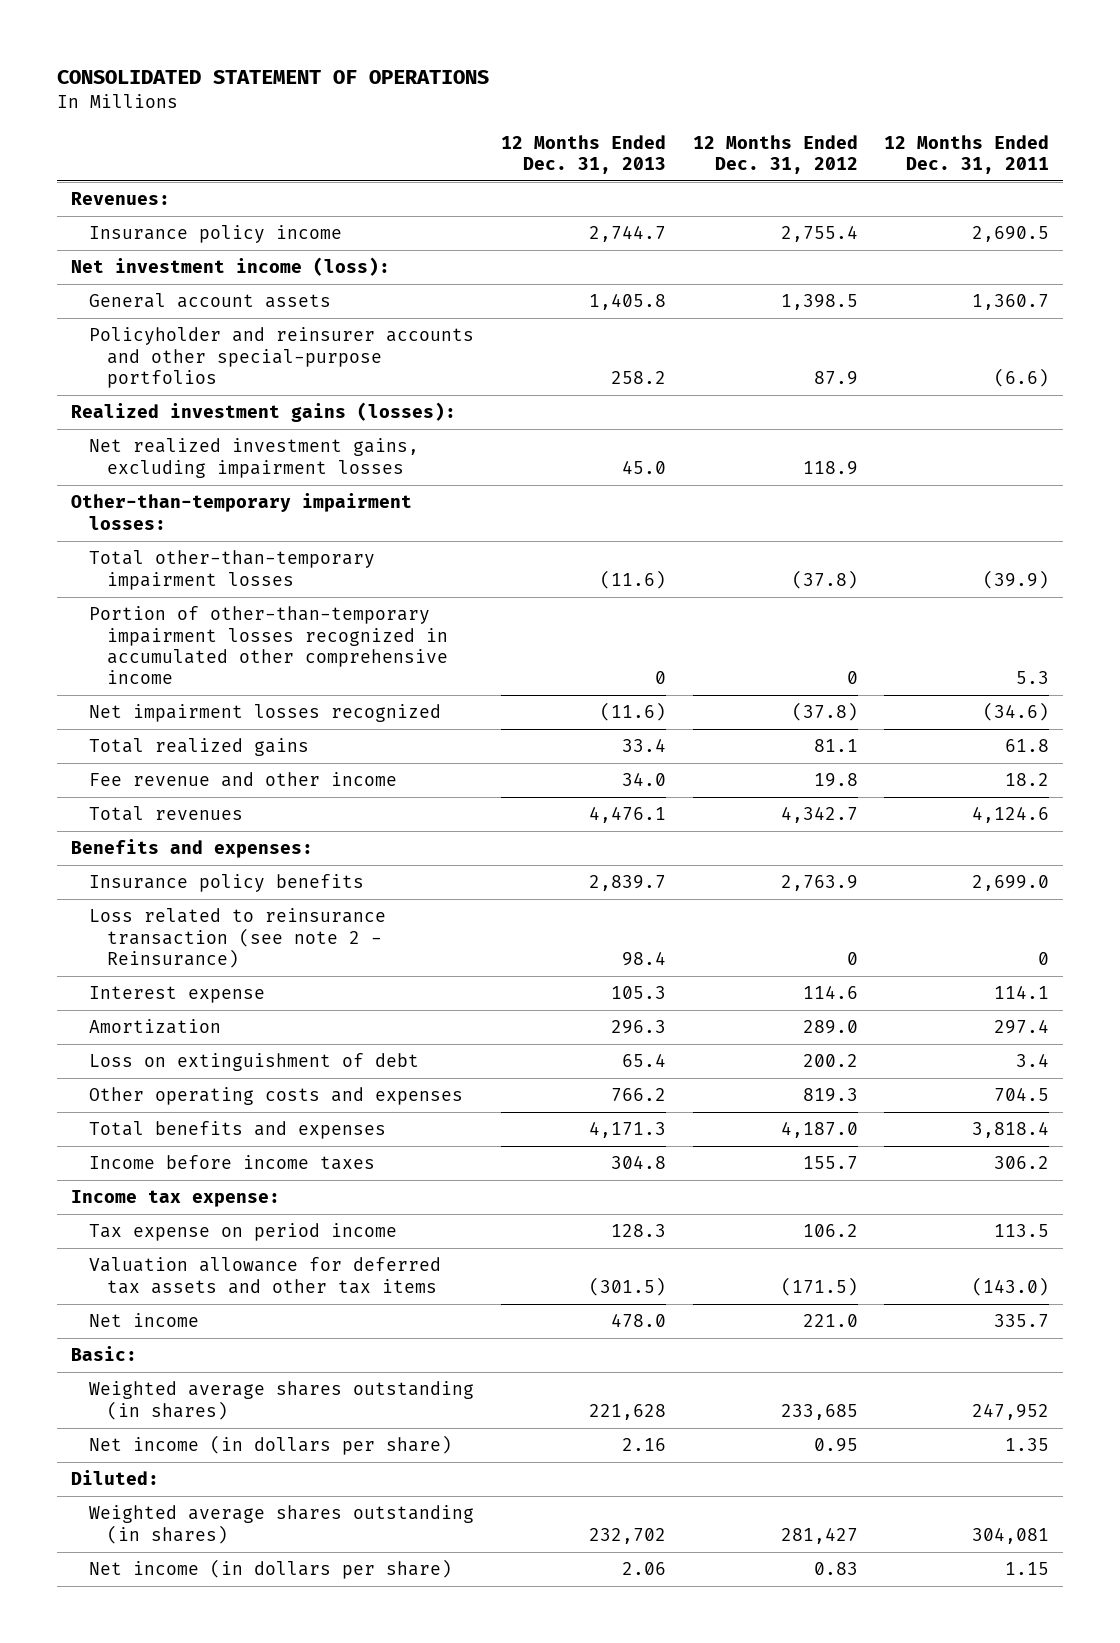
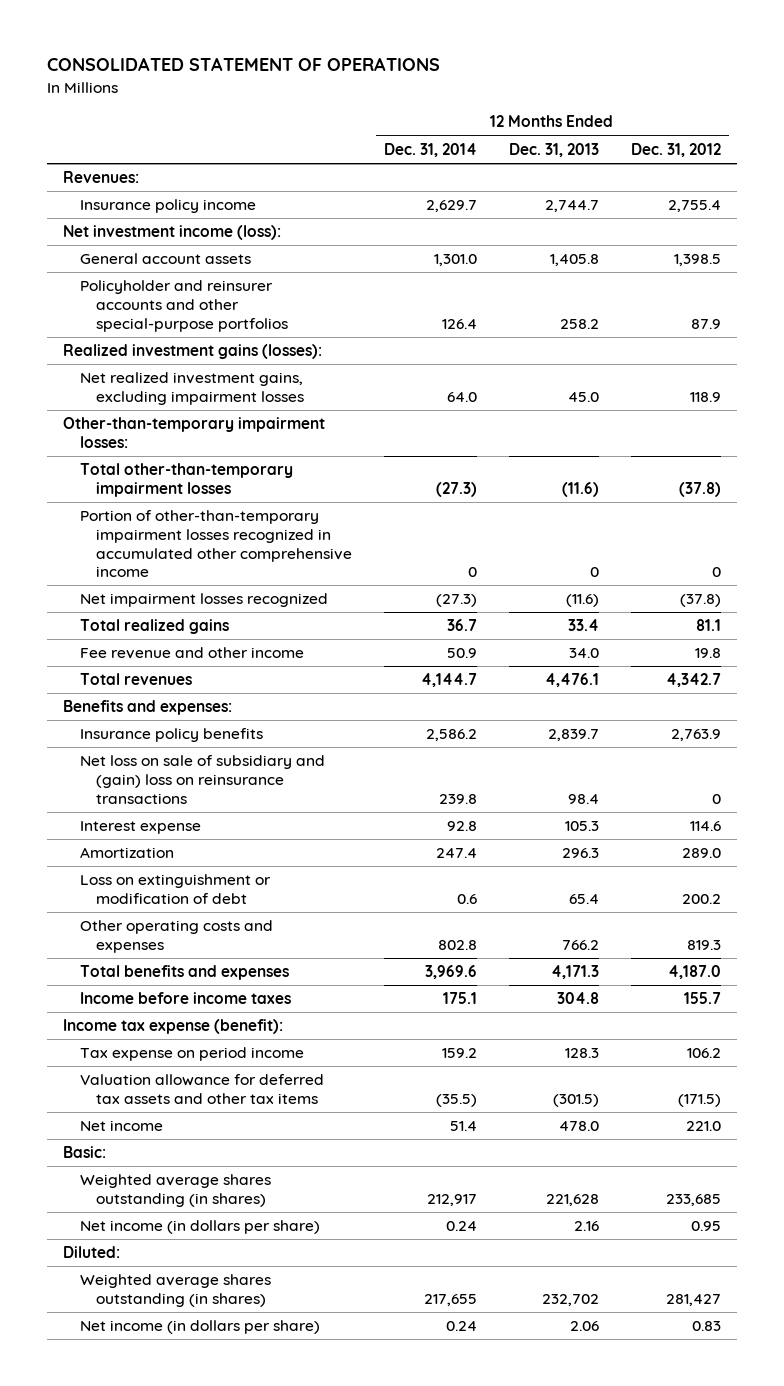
[884,134,1050,174] 12 Months Ended Dec. 31, 2011 -> none
none -> [383,142,477,157] Dec. 31, 2014
[88,908,386,968] Loss related to reinsurance transaction (see note 2 - Reinsurance) -> [79,755,325,804] Net loss on sale of subsidiary and (gain) loss on reinsurance transactions
[88,1053,419,1072] Loss on extinguishment of debt -> [79,874,271,904] Loss on extinguishment or modification of debt
[70,1190,280,1208] Income tax expense: -> [63,1019,284,1035] Income tax expense (benefit):

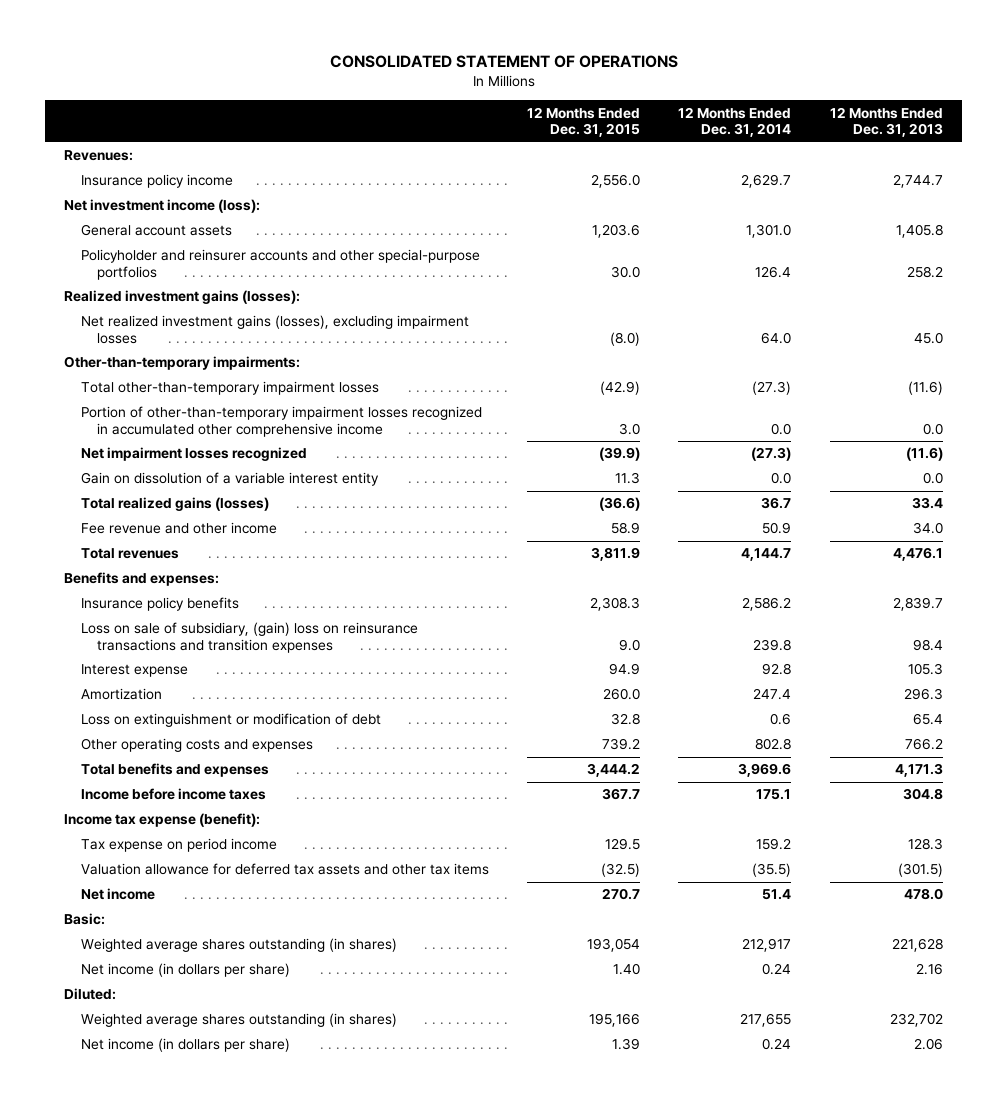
[630,142,721,157] Dec. 31, 2012 -> none
none -> [527,106,641,138] 12 Months Ended Dec. 31, 2015
[79,372,304,405] Net realized investment gains, excluding impairment losses -> [80,315,469,345] Net realized investment gains (losses), excluding impairment losses
[63,417,326,448] Other-than-temporary impairment losses: -> [64,356,301,371] Other-than-temporary impairments:
[467,567,477,578] 0 -> [771,423,792,436] 0.0
[589,567,599,578] 0 -> [922,423,943,436] 0.0
none -> [80,472,379,487] Gain on dissolution of a variable interest entity
[79,619,229,635] Total realized gains -> [80,497,269,512] Total realized gains (losses)
[79,755,325,804] Net loss on sale of subsidiary and (gain) loss on reinsurance transactions -> [80,622,418,654] Loss on sale of subsidiary, (gain) loss on reinsurance transactions and transition expenses

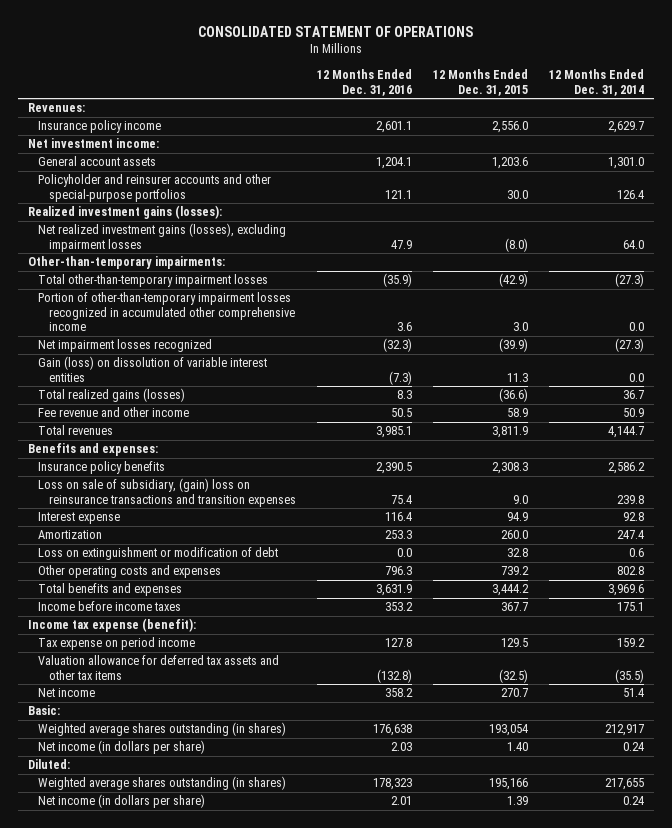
[829,106,943,138] 12 Months Ended Dec. 31, 2013 -> none
none -> [316,69,412,96] 12 Months Ended Dec. 31, 2016
[64,199,261,214] Net investment income (loss): -> [28,138,160,149] Net investment income:
[80,472,379,487] Gain on dissolution of a variable interest entity -> [38,356,268,382] Gain (loss) on dissolution of variable interest entities

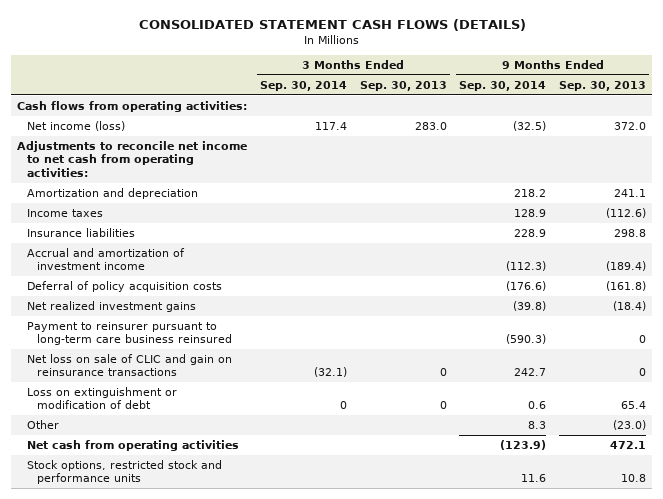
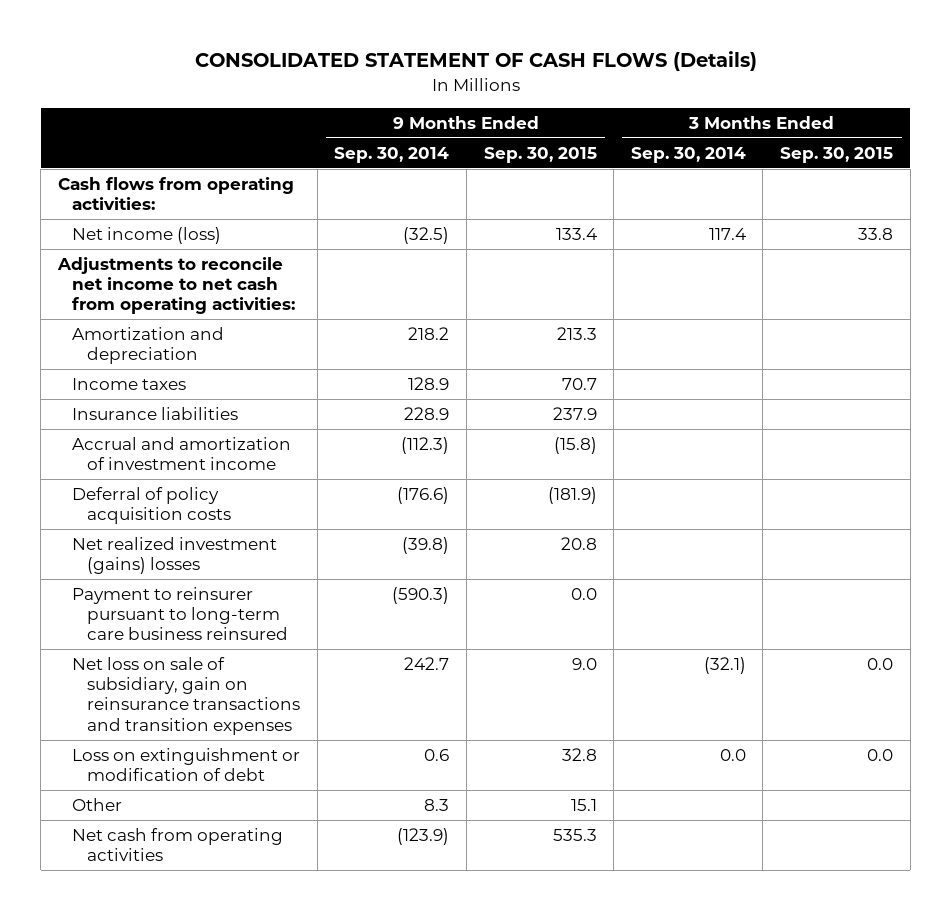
[138,18,526,31] CONSOLIDATED STATEMENT CASH FLOWS (DETAILS) -> [194,51,757,72] CONSOLIDATED STATEMENT OF CASH FLOWS (Details)
[359,80,447,91] Sep. 30, 2013 -> none
[558,80,646,91] Sep. 30, 2013 -> none
none -> [483,146,597,163] Sep. 30, 2015
none -> [780,146,894,163] Sep. 30, 2015
[27,301,197,313] Net realized investment gains -> [72,537,278,575] Net realized investment (gains) losses
[27,354,233,377] Net loss on sale of CLIC and gain on reinsurance transactions -> [72,657,300,735] Net loss on sale of subsidiary, gain on reinsurance transactions and transition expenses
[340,401,348,410] 0 -> [719,749,746,762] 0.0
[27,460,223,485] Stock options, restricted stock and performance units -> none

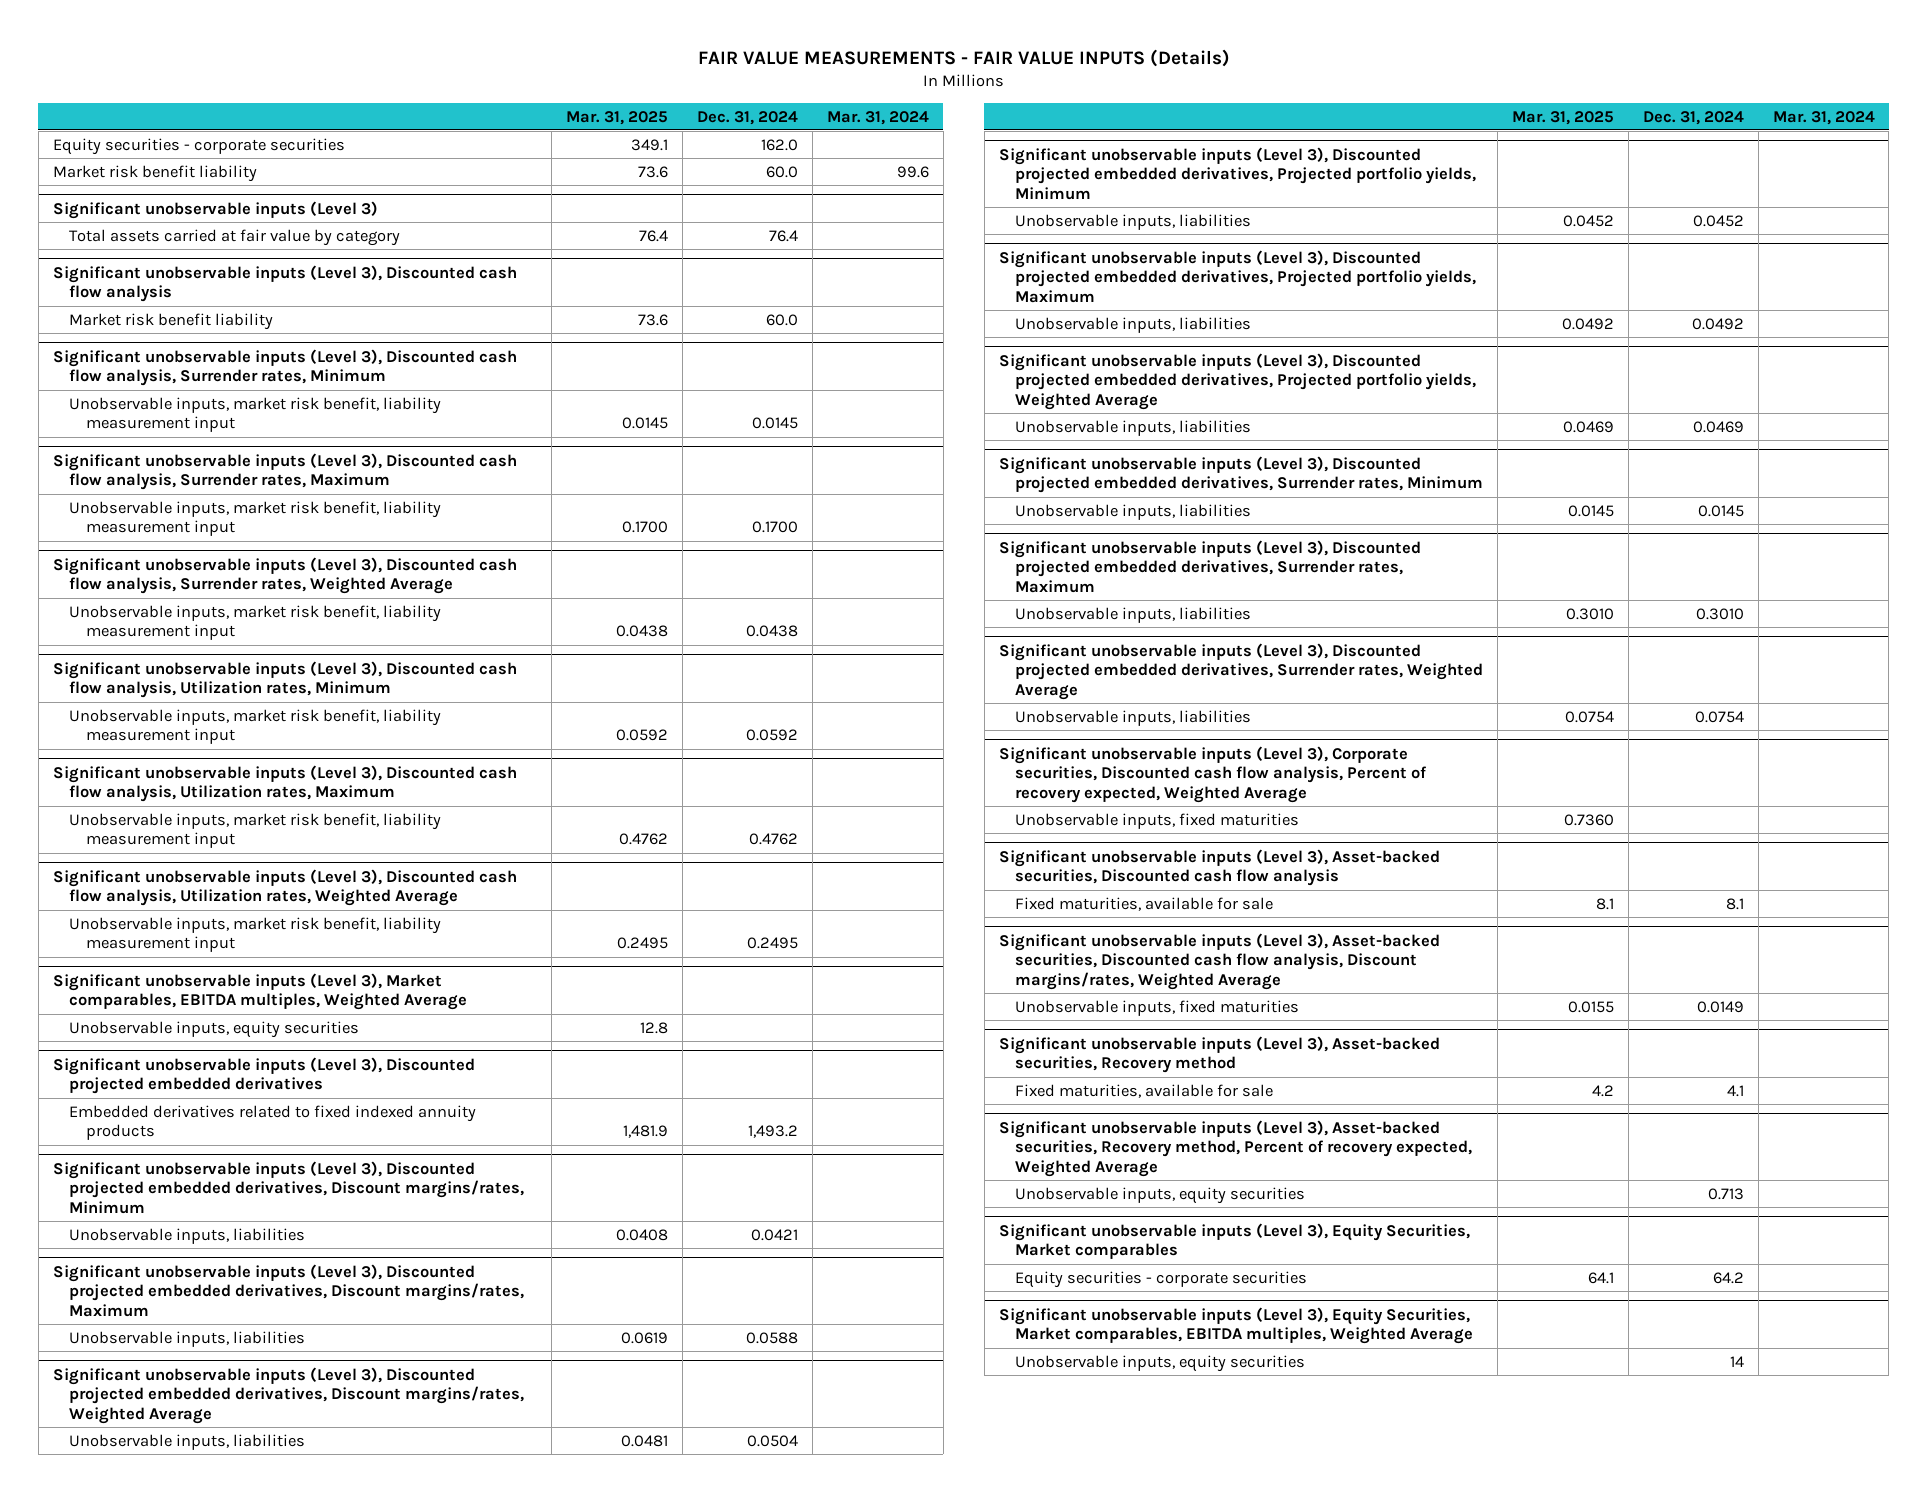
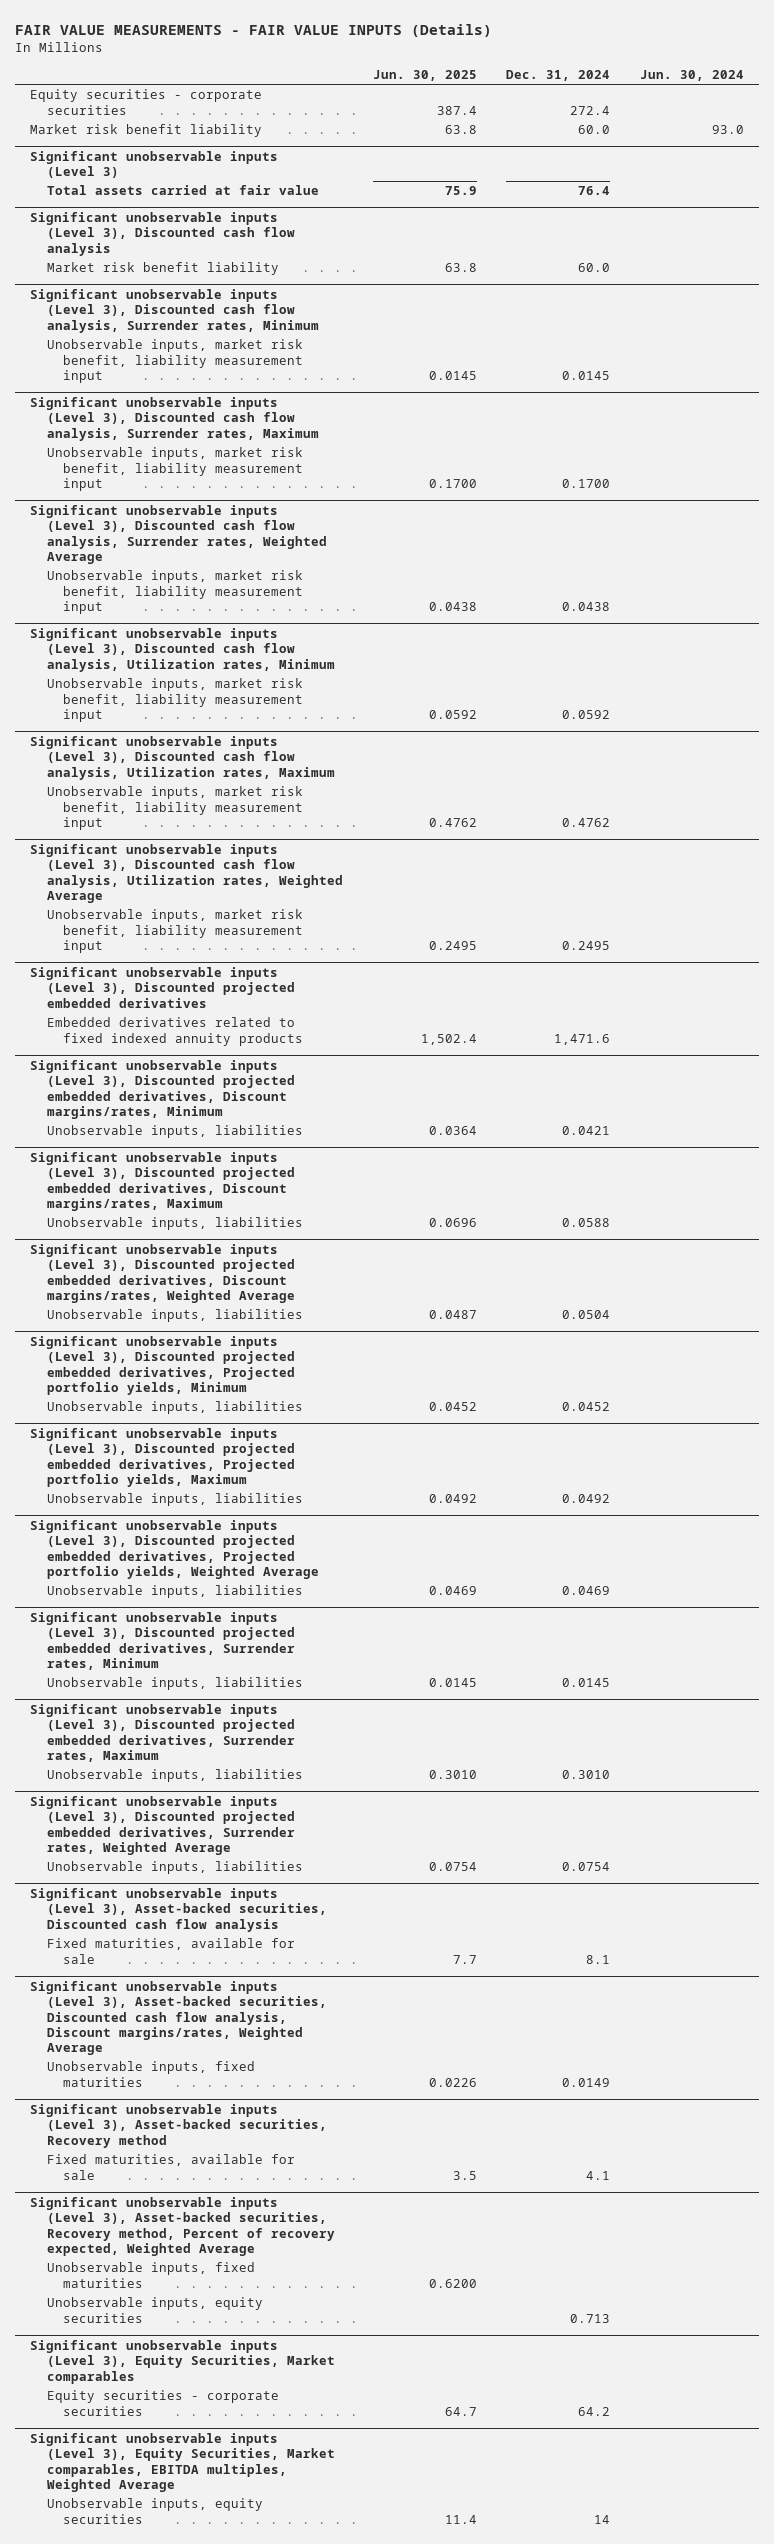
[566,110,669,125] Mar. 31, 2025 -> none
[826,110,929,125] Mar. 31, 2024 -> none
none -> [372,70,477,82] Jun. 30, 2025
none -> [639,70,744,82] Jun. 30, 2024
[760,138,798,151] 162.0 -> [570,105,611,115] 272.4
[69,228,401,246] Total assets carried at fair value by category -> [46,185,319,196] Total assets carried at fair value
[52,972,468,1011] Significant unobservable inputs (Level 3), Market comparables, EBITDA multiples, Weighted Average -> none
[69,1020,360,1038] Unobservable inputs, equity securities -> none
[747,1125,798,1139] 1,493.2 -> [554,1033,611,1045] 1,471.6
[998,745,1428,804] Significant unobservable inputs (Level 3), Corporate securities, Discounted cash flow analysis, Percent of recovery expected, Weighted Average -> none
[1015,812,1300,829] Unobservable inputs, fixed maturities -> none
none -> [46,2262,255,2288] Unobservable inputs, fixed maturities

